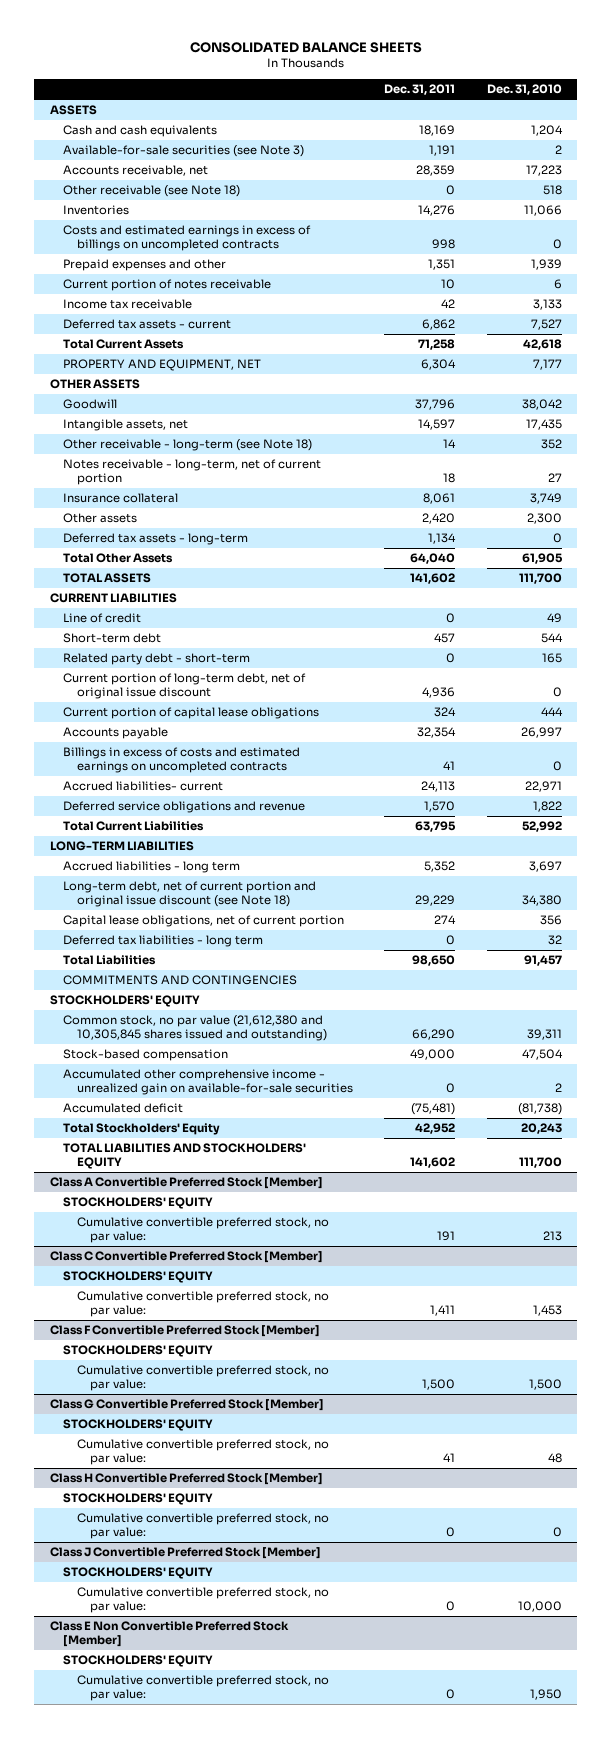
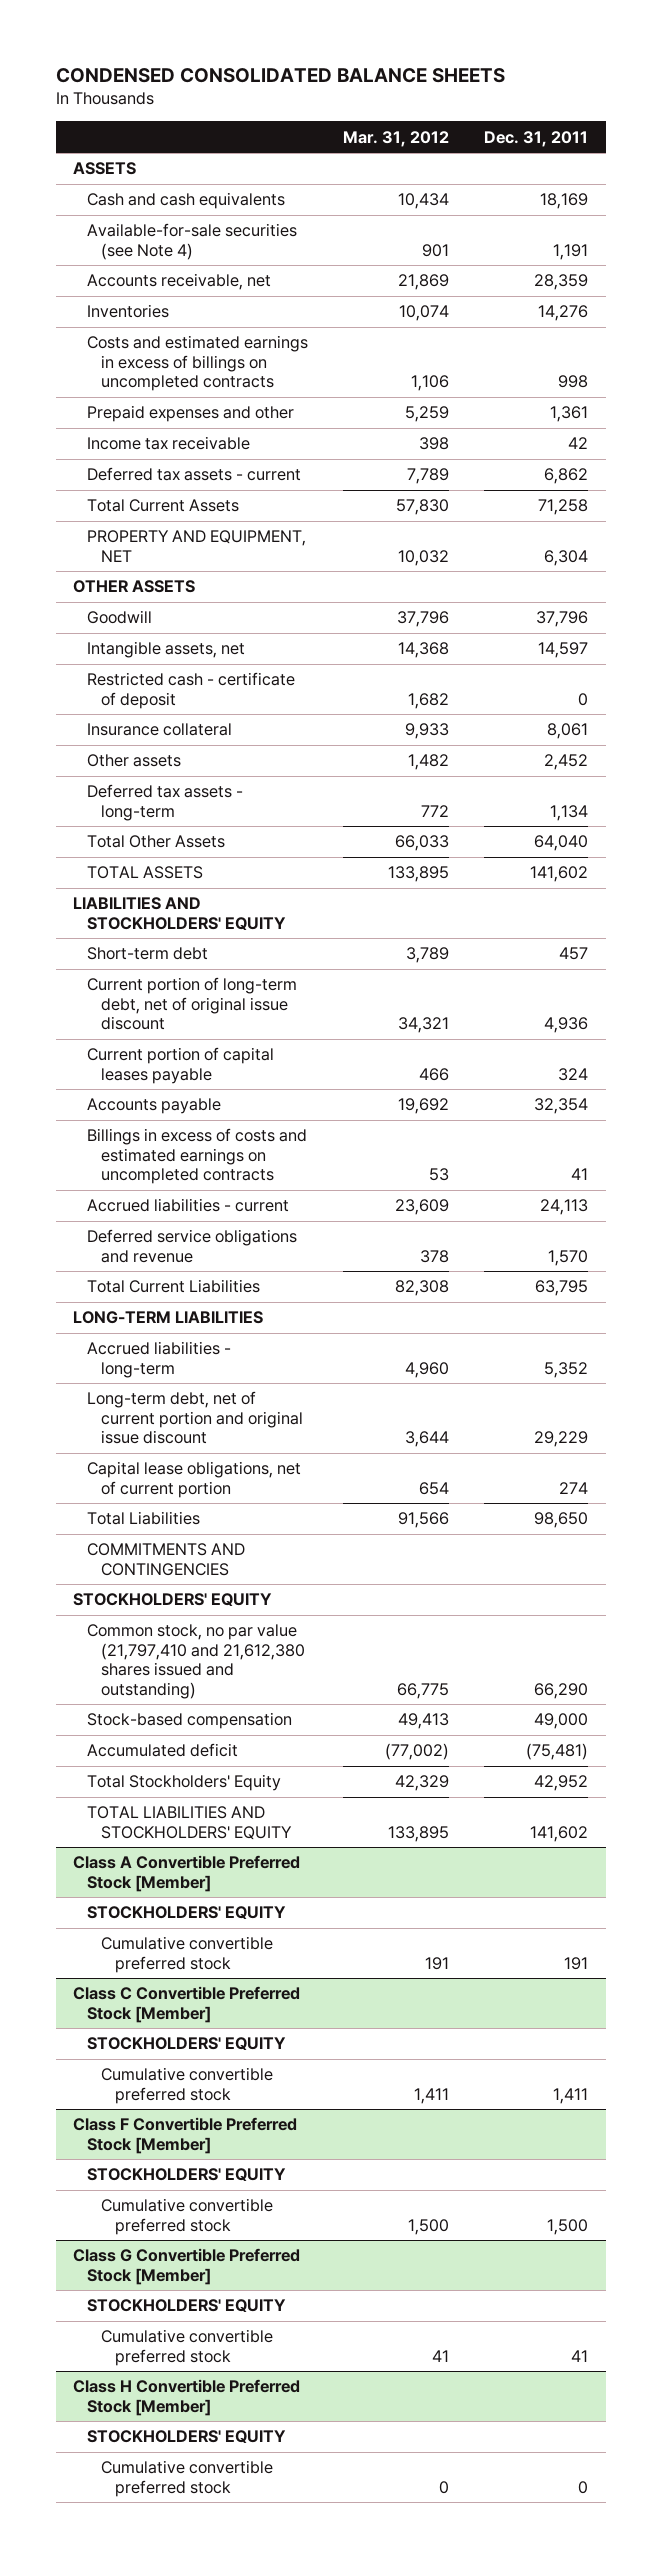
[189,41,422,53] CONSOLIDATED BALANCE SHEETS -> [55,67,505,83] CONDENSED CONSOLIDATED BALANCE SHEETS
[486,84,562,96] Dec. 31, 2010 -> none
none -> [343,130,450,147] Mar. 31, 2012
[63,145,305,158] Available-for-sale securities (see Note 3) -> [87,223,298,260] Available-for-sale securities (see Note 4)
[63,185,241,198] Other receivable (see Note 18) -> none
[63,279,272,292] Current portion of notes receivable -> none
[428,259,456,271] 1,351 -> [550,406,589,423] 1,361
[63,439,313,452] Other receivable - long-term (see Note 18) -> none
[63,459,322,486] Notes receivable - long-term, net of current portion -> none
none -> [87,672,296,709] Restricted cash - certificate of deposit
[422,513,456,525] 2,420 -> [544,754,589,771] 2,452
[49,593,177,604] CURRENT LIABILITIES -> none
[63,613,142,624] Line of credit -> none
none -> [73,897,287,930] LIABILITIES AND STOCKHOLDERS' EQUITY
[63,653,251,666] Related party debt - short-term -> none
[63,707,320,720] Current portion of capital lease obligations -> [87,1047,275,1084] Current portion of capital leases payable
[63,781,224,792] Accrued liabilities- current -> [87,1198,290,1213] Accrued liabilities - current
[63,861,241,874] Accrued liabilities - long term -> [87,1341,232,1378] Accrued liabilities - long-term
[63,881,317,908] Long-term debt, net of current portion and original issue discount (see Note 18) -> [87,1391,304,1445] Long-term debt, net of current portion and original issue discount
[63,935,264,948] Deferred tax liabilities - long term -> none
[63,1015,327,1042] Common stock, no par value (21,612,380 and 10,305,845 shares issued and outstanding) -> [87,1624,306,1699] Common stock, no par value (21,797,410 and 21,612,380 shares issued and outstanding)
[63,1069,353,1096] Accumulated other comprehensive income - unrealized gain on available-for-sale securities -> none
[76,1217,329,1244] Cumulative convertible preferred stock, no par value: -> [101,1936,274,1973] Cumulative convertible preferred stock
[76,1291,329,1318] Cumulative convertible preferred stock, no par value: -> [101,2067,274,2104] Cumulative convertible preferred stock
[76,1365,329,1392] Cumulative convertible preferred stock, no par value: -> [101,2198,274,2235] Cumulative convertible preferred stock
[76,1439,329,1466] Cumulative convertible preferred stock, no par value: -> [101,2329,274,2366] Cumulative convertible preferred stock
[49,1547,321,1560] Class J Convertible Preferred Stock [Member] -> none
[63,1567,214,1580] STOCKHOLDERS' EQUITY -> none
[76,1587,329,1614] Cumulative convertible preferred stock, no par value: -> none
[49,1621,289,1648] Class E Non Convertible Preferred Stock [Member] -> none
[63,1655,214,1668] STOCKHOLDERS' EQUITY -> none
[76,1675,329,1702] Cumulative convertible preferred stock, no par value: -> none
[76,1513,329,1540] Cumulative convertible preferred stock, no par value: -> [101,2460,274,2497] Cumulative convertible preferred stock

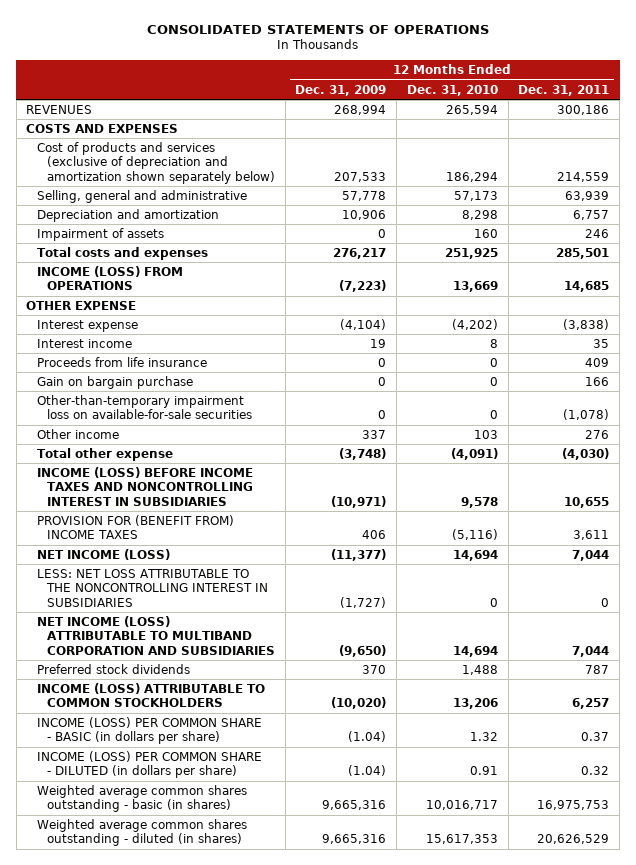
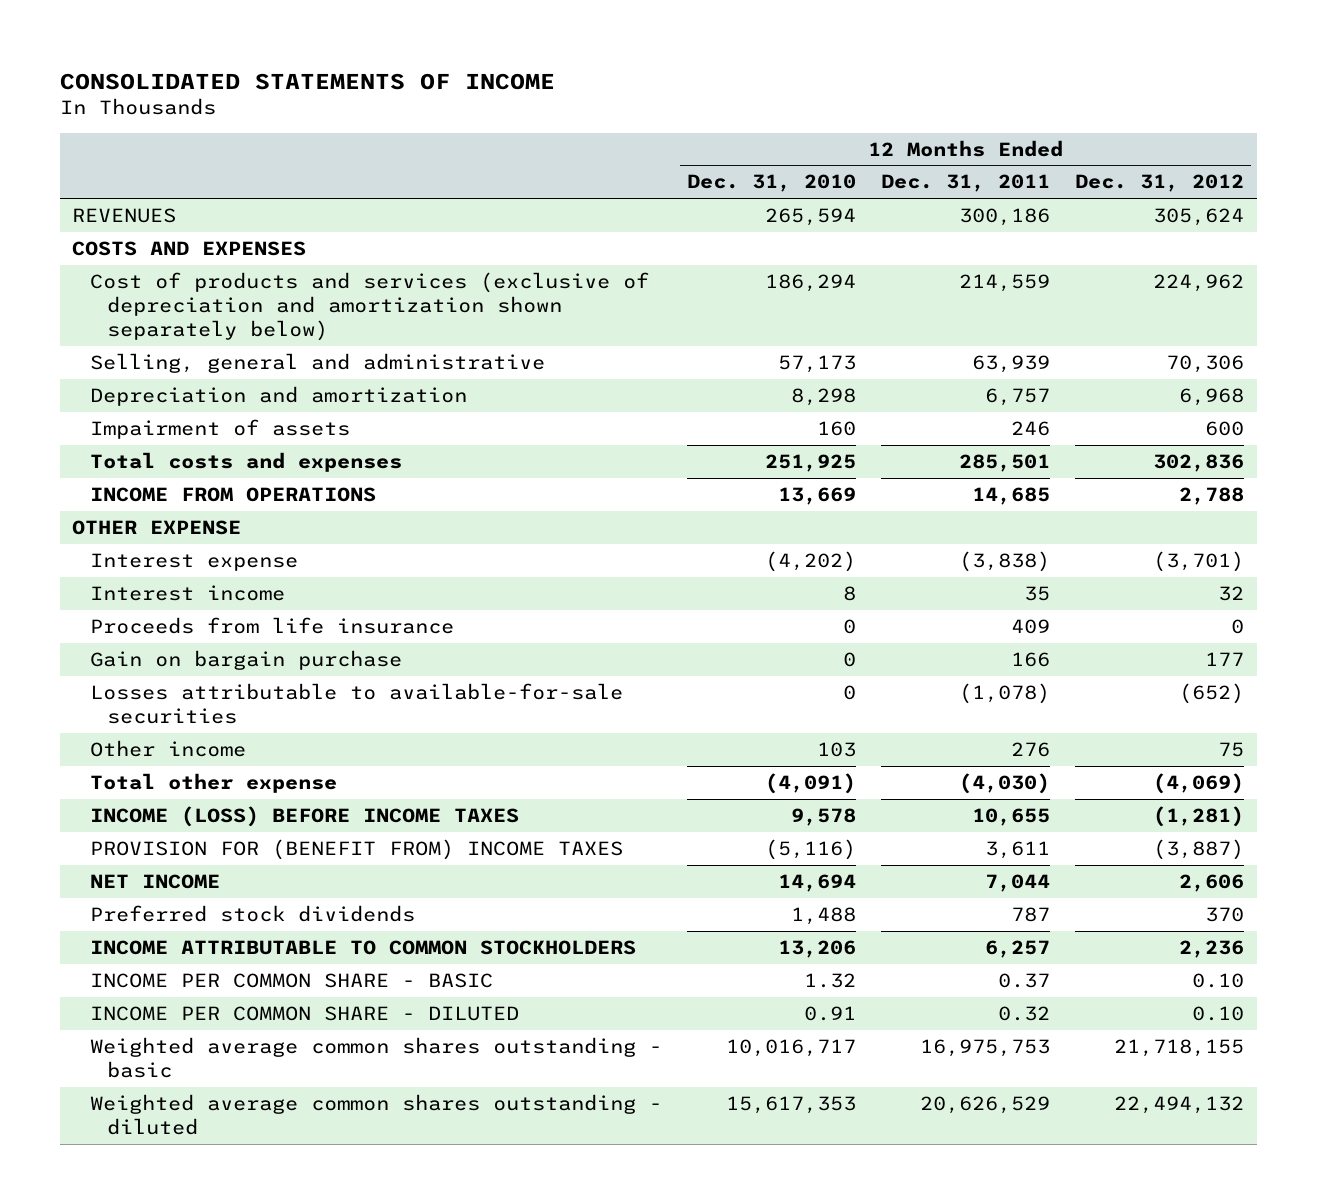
[146,24,489,34] CONSOLIDATED STATEMENTS OF OPERATIONS -> [59,72,555,90] CONSOLIDATED STATEMENTS OF INCOME
[295,84,387,96] Dec. 31, 2009 -> none
none -> [1075,174,1245,193] Dec. 31, 2012
[36,265,183,291] INCOME (LOSS) FROM OPERATIONS -> [89,486,376,502] INCOME FROM OPERATIONS
[36,394,252,420] Other-than-temporary impairment loss on available-for-sale securities -> [89,682,623,725] Losses attributable to available-for-sale securities
[36,466,253,506] INCOME (LOSS) BEFORE INCOME TAXES AND NONCONTROLLING INTEREST IN SUBSIDIARIES -> [89,805,519,827] INCOME (LOSS) BEFORE INCOME TAXES
[36,548,170,560] NET INCOME (LOSS) -> none
[36,568,268,607] LESS: NET LOSS ATTRIBUTABLE TO THE NONCONTROLLING INTEREST IN SUBSIDIARIES -> none
[36,615,275,655] NET INCOME (LOSS) ATTRIBUTABLE TO MULTIBAND CORPORATION AND SUBSIDIARIES -> [89,873,220,889] NET INCOME
[36,682,265,708] INCOME (LOSS) ATTRIBUTABLE TO COMMON STOCKHOLDERS -> [89,939,636,955] INCOME ATTRIBUTABLE TO COMMON STOCKHOLDERS
[36,716,262,745] INCOME (LOSS) PER COMMON SHARE - BASIC (in dollars per share) -> [89,972,493,988] INCOME PER COMMON SHARE - BASIC
[36,750,262,779] INCOME (LOSS) PER COMMON SHARE - DILUTED (in dollars per share) -> [89,1005,519,1021] INCOME PER COMMON SHARE - DILUTED
[36,784,247,813] Weighted average common shares outstanding - basic (in shares) -> [89,1036,662,1079] Weighted average common shares outstanding - basic
[36,818,247,847] Weighted average common shares outstanding - diluted (in shares) -> [89,1093,662,1136] Weighted average common shares outstanding - diluted

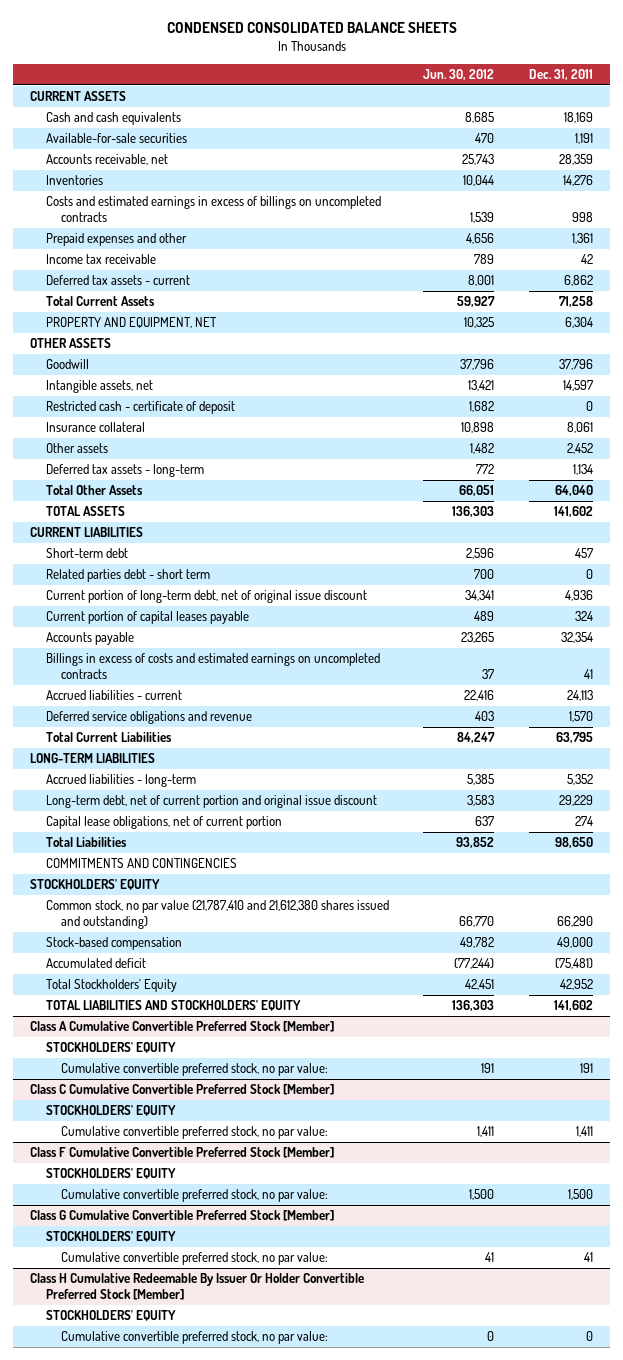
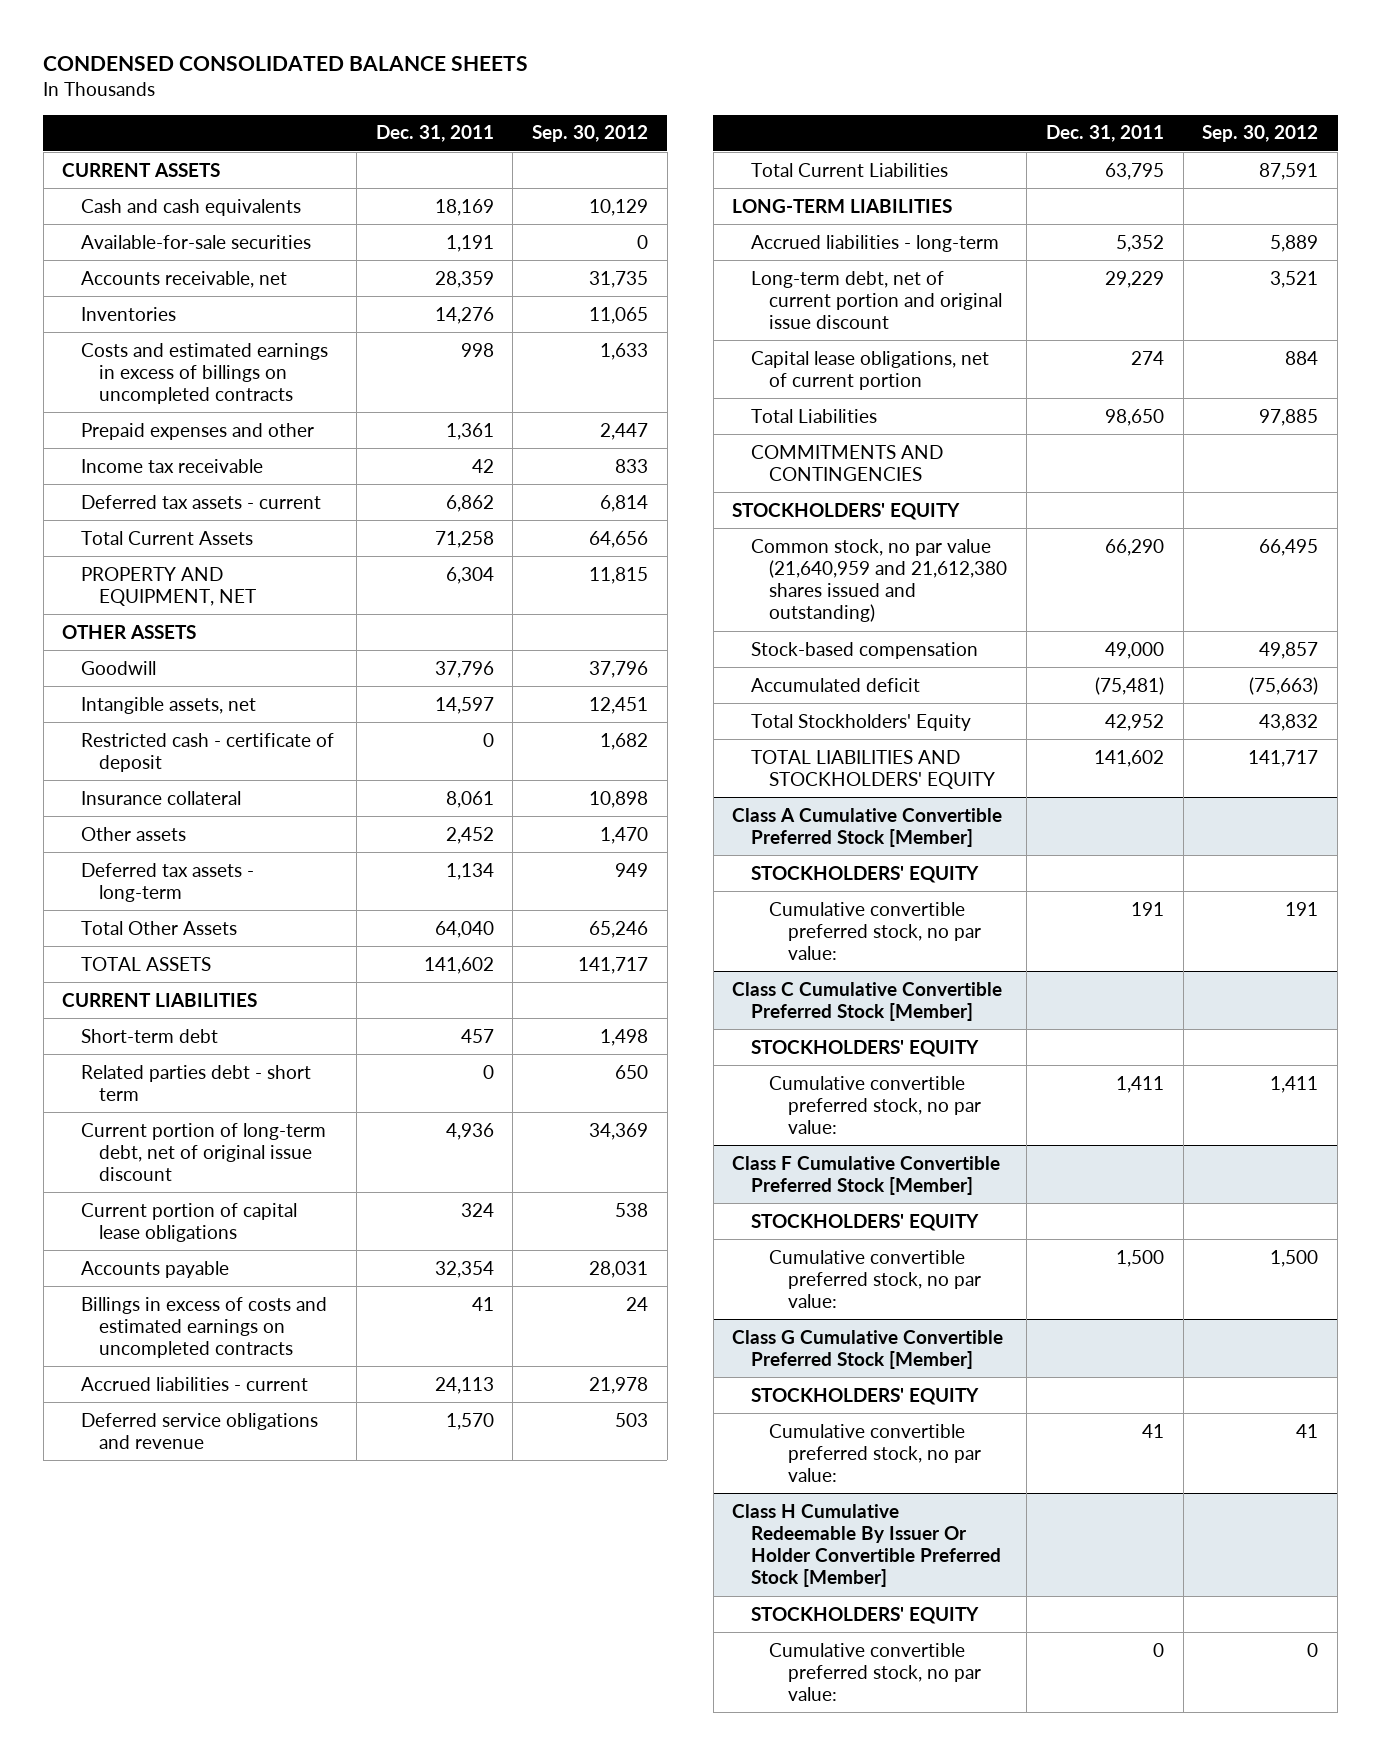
[423,69,495,81] Jun. 30, 2012 -> none
none -> [532,125,649,143] Sep. 30, 2012
[45,611,249,625] Current portion of capital leases payable -> [80,1202,297,1242] Current portion of capital lease obligations
[45,900,389,930] Common stock, no par value (21,787,410 and 21,612,380 shares issued and outstanding) -> [750,538,1008,623] Common stock, no par value (21,640,959 and 21,612,380 shares issued and outstanding)

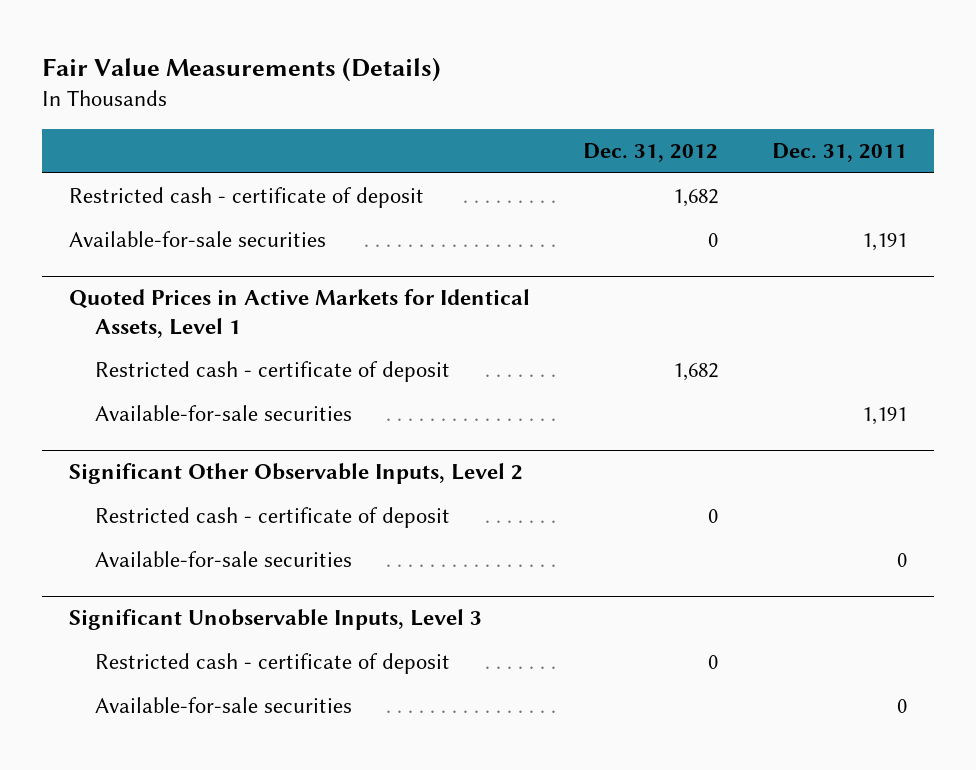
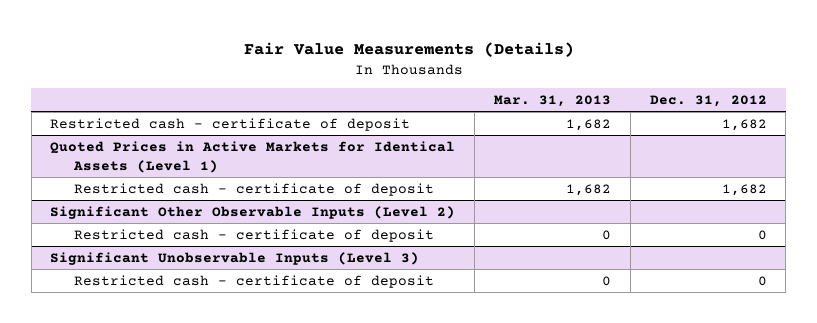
[772,142,908,162] Dec. 31, 2011 -> none
none -> [494,95,612,108] Mar. 31, 2013
[68,231,326,248] Available-for-sale securities -> none
[68,289,530,338] Quoted Prices in Active Markets for Identical Assets, Level 1 -> [50,140,456,173] Quoted Prices in Active Markets for Identical Assets (Level 1)
[94,405,352,422] Available-for-sale securities -> none
[68,463,523,485] Significant Other Observable Inputs, Level 2 -> [50,205,456,219] Significant Other Observable Inputs (Level 2)
[94,551,352,568] Available-for-sale securities -> none
[68,609,482,631] Significant Unobservable Inputs, Level 3 -> [50,251,420,265] Significant Unobservable Inputs (Level 3)
[94,697,352,714] Available-for-sale securities -> none

